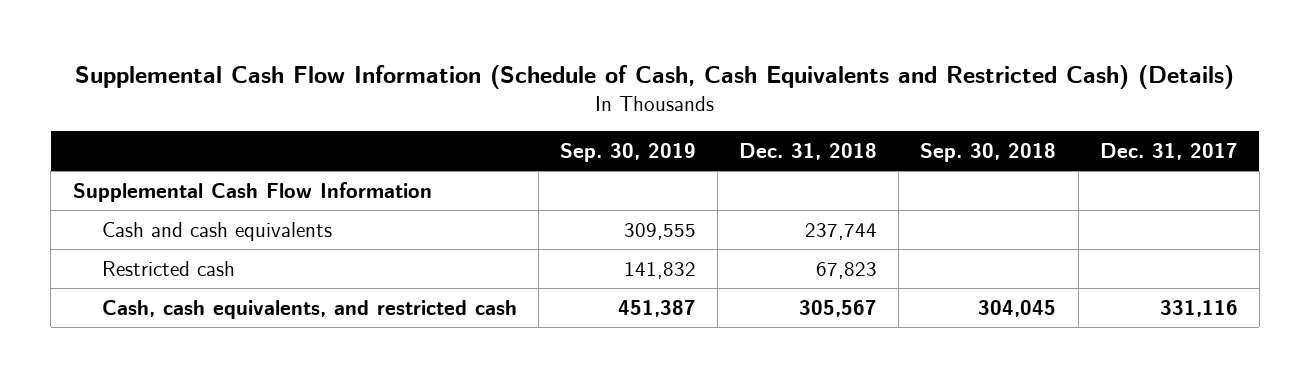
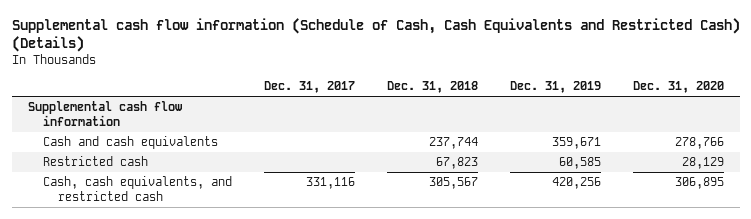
[75,64,1235,89] Supplemental Cash Flow Information (Schedule of Cash, Cash Equivalents and Restricted Cash) (Details) -> [11,17,740,53] Supplemental cash flow information (Schedule of Cash, Cash Equivalents and Restricted Cash) (Details)
[559,142,696,162] Sep. 30, 2019 -> none
[920,142,1057,162] Sep. 30, 2018 -> none
none -> [509,81,601,94] Dec. 31, 2019
none -> [632,81,724,94] Dec. 31, 2020
[72,181,432,202] Supplemental Cash Flow Information -> [27,101,182,126] Supplemental cash flow information

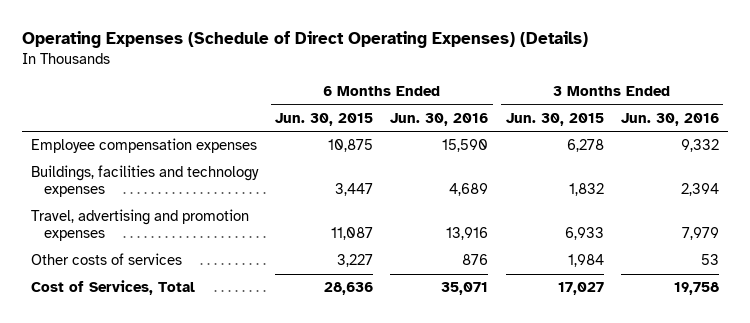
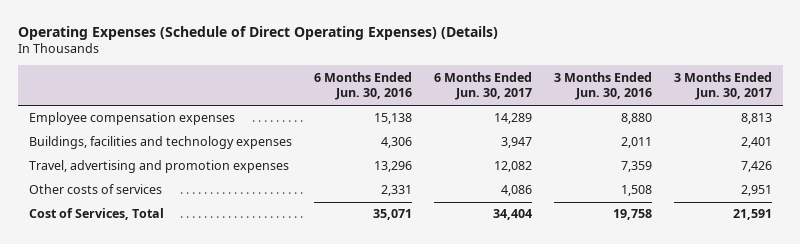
[274,113,373,127] Jun. 30, 2015 -> none
[505,113,604,127] Jun. 30, 2015 -> none
none -> [433,71,532,101] 6 Months Ended Jun. 30, 2017
none -> [673,71,772,101] 3 Months Ended Jun. 30, 2017
[442,139,489,153] 15,590 -> [373,113,412,125] 15,138
[681,139,720,153] 9,332 -> [620,113,652,125] 8,880
[449,183,489,197] 4,689 -> [380,137,412,149] 4,306
[681,183,720,197] 2,394 -> [620,137,652,149] 2,011
[446,227,489,241] 13,916 -> [373,161,412,173] 13,296
[682,227,720,241] 7,979 -> [620,161,652,173] 7,359
[462,254,489,266] 876 -> [380,185,412,197] 2,331
[701,254,720,266] 53 -> [620,185,652,197] 1,508

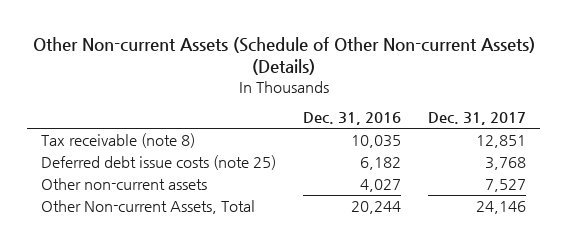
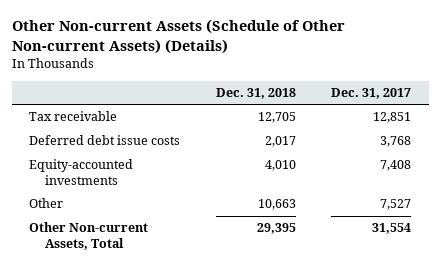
[303,112,402,126] Dec. 31, 2016 -> none
none -> [215,88,296,100] Dec. 31, 2018
[40,133,195,149] Tax receivable (note 8) -> [29,111,118,122] Tax receivable
[40,155,276,171] Deferred debt issue costs (note 25) -> [29,135,181,146] Deferred debt issue costs
none -> [29,159,134,186] Equity-accounted investments
[40,178,207,191] Other non-current assets -> [29,198,64,209] Other
[476,201,527,215] 24,146 -> [372,223,412,235] 31,554

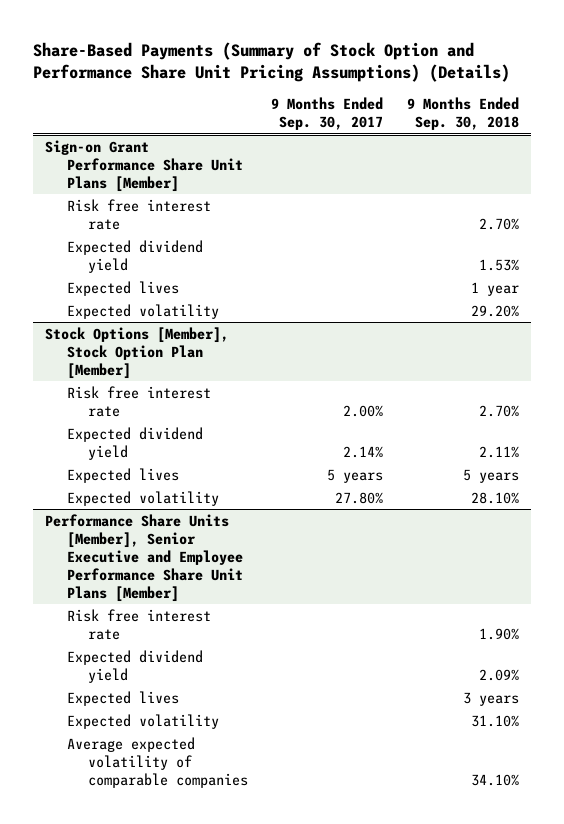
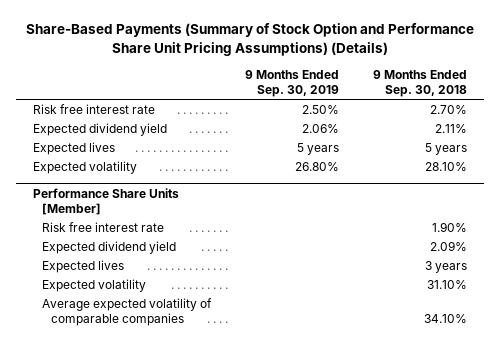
[271,97,384,131] 9 Months Ended Sep. 30, 2017 -> none
none -> [244,69,339,97] 9 Months Ended Sep. 30, 2019
[45,139,243,192] Sign-on Grant Performance Share Unit Plans [Member] -> none
[66,239,203,273] Expected dividend yield -> none
[66,280,179,296] Expected lives -> none
[66,303,219,319] Expected volatility -> none
[45,326,230,379] Stock Options [Member], Stock Option Plan [Member] -> none
[66,385,211,417] Risk free interest rate -> none
[45,513,243,602] Performance Share Units [Member], Senior Executive and Employee Performance Share Unit Plans [Member] -> none
none -> [32,187,179,215] Performance Share Units [Member]

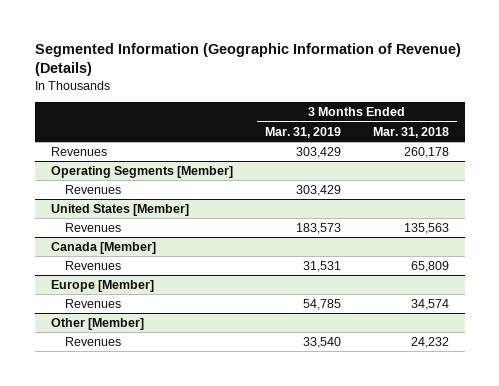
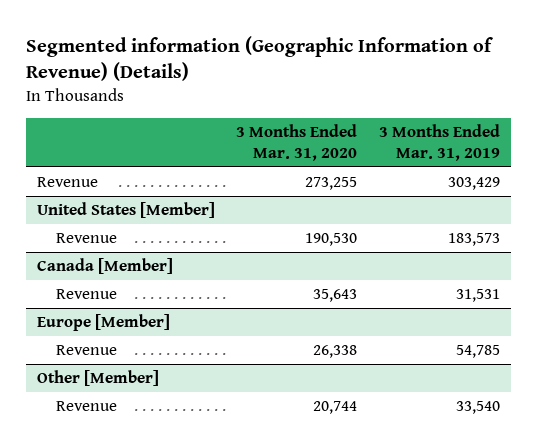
[34,42,461,77] Segmented Information (Geographic Information of Revenue) (Details) -> [25,36,493,82] Segmented information (Geographic Information of Revenue) (Details)
[372,126,449,138] Mar. 31, 2018 -> none
none -> [236,124,358,161] 3 Months Ended Mar. 31, 2020
[50,165,233,178] Operating Segments [Member] -> none
[65,184,122,194] Revenues -> none
[50,146,107,156] Revenues -> [36,177,98,188] Revenue
[65,222,122,232] Revenues -> [55,233,117,244] Revenue
[65,260,122,270] Revenues -> [55,289,117,300] Revenue
[65,298,122,308] Revenues -> [55,345,117,356] Revenue
[65,336,122,346] Revenues -> [55,401,117,412] Revenue

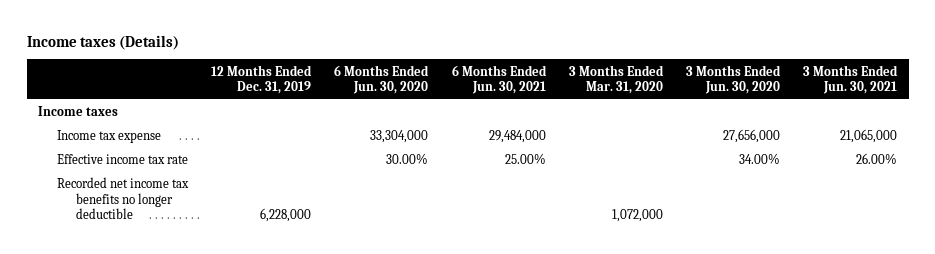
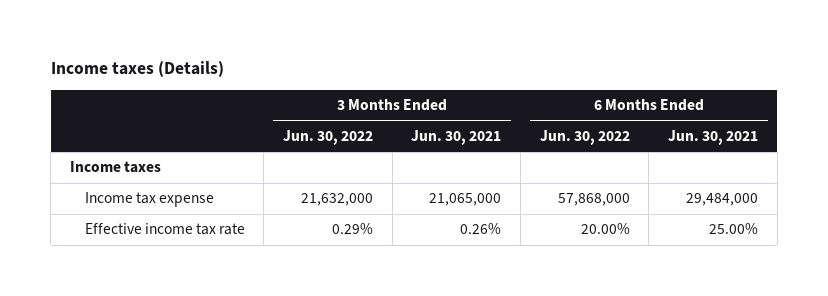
[211,64,313,95] 12 Months Ended Dec. 31, 2019 -> none
[334,64,430,95] 6 Months Ended Jun. 30, 2020 -> none
[568,64,664,95] 3 Months Ended Mar. 31, 2020 -> none
[686,64,782,95] 3 Months Ended Jun. 30, 2020 -> none
none -> [282,129,373,145] Jun. 30, 2022
none -> [539,129,630,145] Jun. 30, 2022
[57,177,190,220] Recorded net income tax benefits no longer deductible -> none
[856,153,898,165] 26.00% -> [460,223,502,235] 0.26%

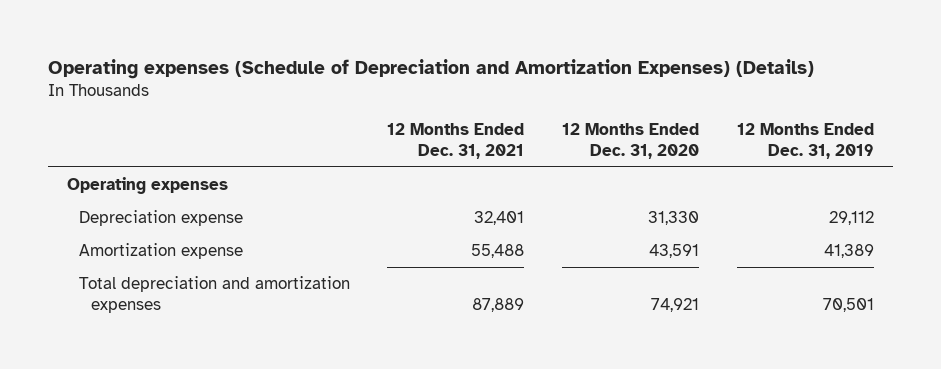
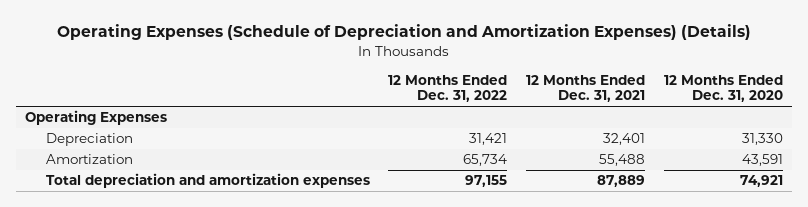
[48,58,815,79] Operating expenses (Schedule of Depreciation and Amortization Expenses) (Details) -> [56,24,751,41] Operating Expenses (Schedule of Depreciation and Amortization Expenses) (Details)
[736,123,874,160] 12 Months Ended Dec. 31, 2019 -> none
none -> [388,74,508,103] 12 Months Ended Dec. 31, 2022
[66,177,228,195] Operating expenses -> [25,110,168,126] Operating Expenses
[78,210,243,227] Depreciation expense -> [45,133,133,147] Depreciation
[78,243,243,260] Amortization expense -> [45,154,133,165] Amortization

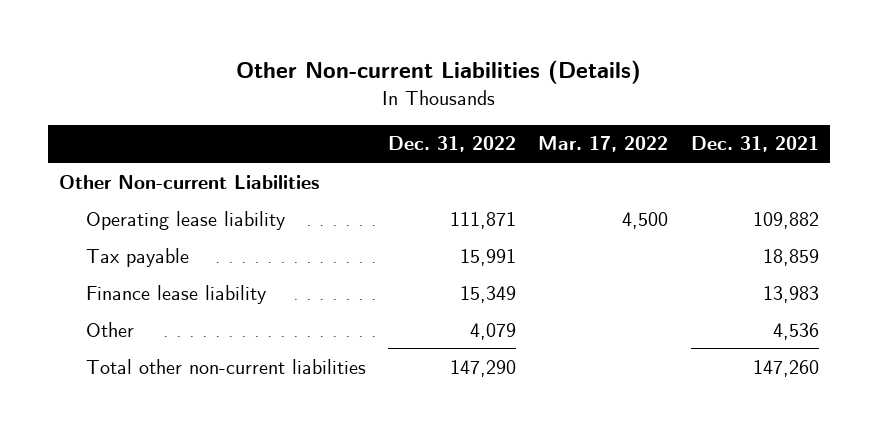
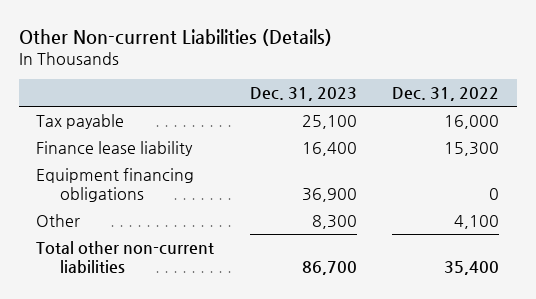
[538,136,669,153] Mar. 17, 2022 -> none
[690,136,819,153] Dec. 31, 2021 -> none
none -> [249,87,357,102] Dec. 31, 2023
[58,174,319,189] Other Non-current Liabilities -> none
[85,210,285,230] Operating lease liability -> none
[459,248,516,266] 15,991 -> [444,114,500,129] 16,000
[459,285,516,303] 15,349 -> [444,141,500,156] 15,300
none -> [36,167,195,203] Equipment financing obligations
[469,322,516,340] 4,079 -> [454,214,500,229] 4,100
[449,359,516,377] 147,290 -> [444,261,500,276] 35,400

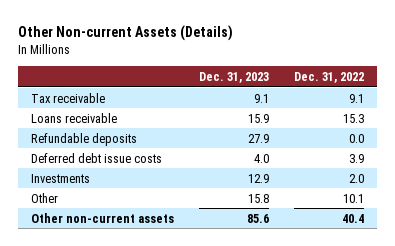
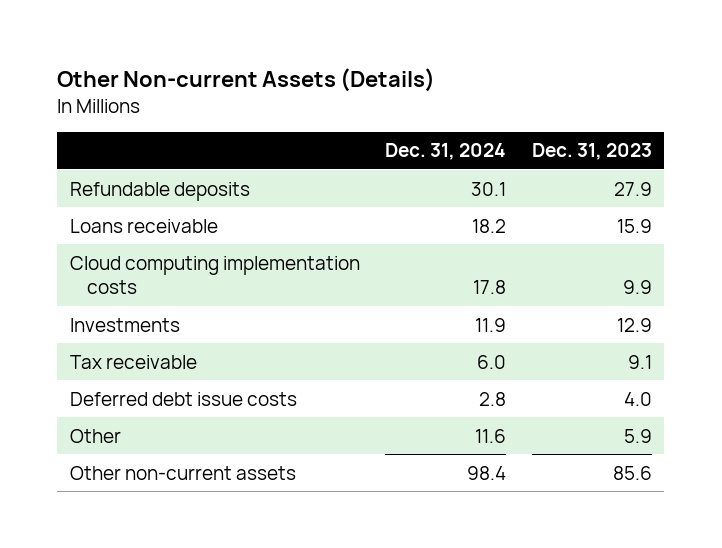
[294,71,365,83] Dec. 31, 2022 -> none
none -> [385,143,507,161] Dec. 31, 2024
[30,112,117,123] Loans receivable -> [70,218,219,233] Loans receivable
none -> [70,255,361,295] Cloud computing implementation costs
[30,92,105,103] Tax receivable -> [70,354,198,369] Tax receivable
[30,152,162,163] Deferred debt issue costs -> [70,391,298,406] Deferred debt issue costs
[247,193,269,203] 15.8 -> [623,428,652,443] 5.9

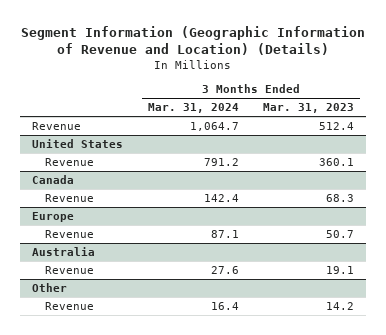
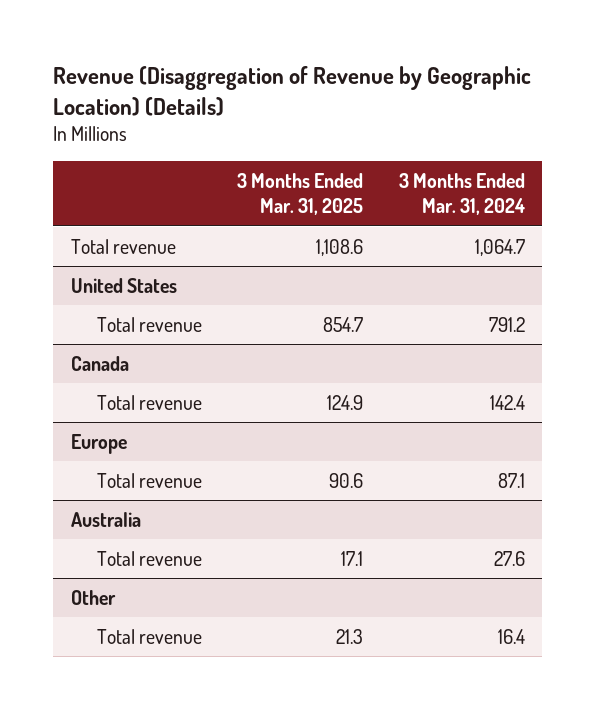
[21,26,366,56] Segment Information (Geographic Information of Revenue and Location) (Details) -> [53,66,532,116] Revenue (Disaggregation of Revenue by Geographic Location) (Details)
[262,103,354,114] Mar. 31, 2023 -> none
none -> [237,172,364,216] 3 Months Ended Mar. 31, 2025
[32,122,82,131] Revenue -> [71,238,177,254] Total revenue
[45,158,95,167] Revenue -> [97,316,203,332] Total revenue
[45,194,95,203] Revenue -> [97,394,203,410] Total revenue
[45,230,95,239] Revenue -> [97,472,203,488] Total revenue
[45,266,95,275] Revenue -> [97,550,203,566] Total revenue
[45,302,95,311] Revenue -> [97,628,203,644] Total revenue

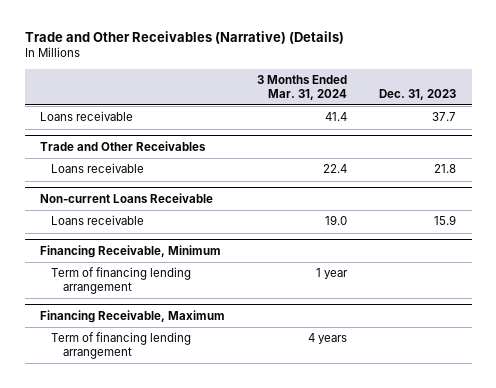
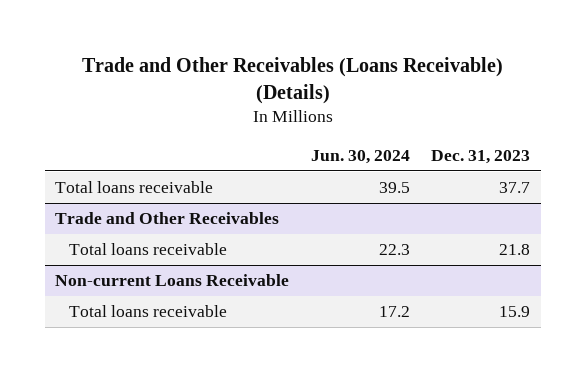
[24,31,344,45] Trade and Other Receivables (Narrative) (Details) -> [81,56,503,104] Trade and Other Receivables (Loans Receivable) (Details)
[257,75,348,100] 3 Months Ended Mar. 31, 2024 -> none
none -> [310,149,410,164] Jun. 30, 2024
[40,111,134,122] Loans receivable -> [55,181,214,194] Total loans receivable
[51,163,145,174] Loans receivable -> [69,243,228,256] Total loans receivable
[40,245,222,259] Financing Receivable, Minimum -> none
[51,267,192,295] Term of financing lending arrangement -> none
[40,310,226,324] Financing Receivable, Maximum -> none
[51,332,192,360] Term of financing lending arrangement -> none
[51,215,145,226] Loans receivable -> [69,305,228,318] Total loans receivable

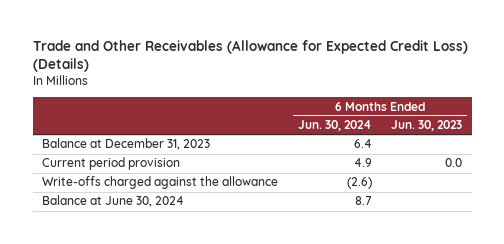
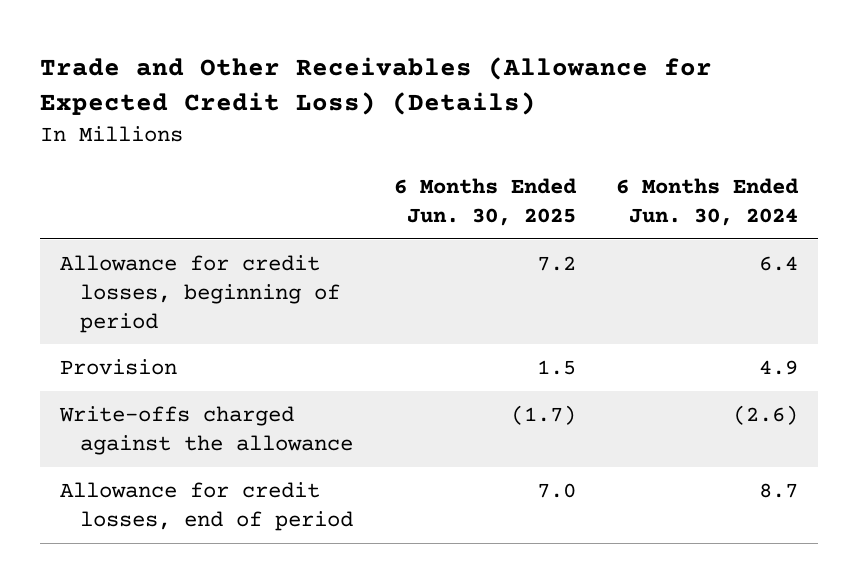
[391,120,463,132] Jun. 30, 2023 -> none
none -> [393,178,577,226] 6 Months Ended Jun. 30, 2025
[42,138,211,151] Balance at December 31, 2023 -> [60,254,341,333] Allowance for credit losses, beginning of period
[42,157,181,171] Current period provision -> [60,358,178,375] Provision
[42,195,185,208] Balance at June 30, 2024 -> [60,481,354,531] Allowance for credit losses, end of period

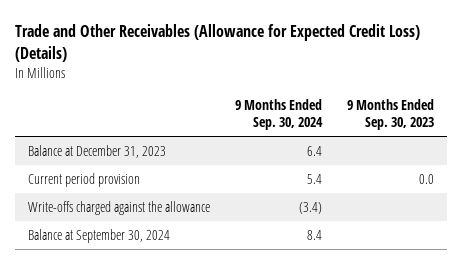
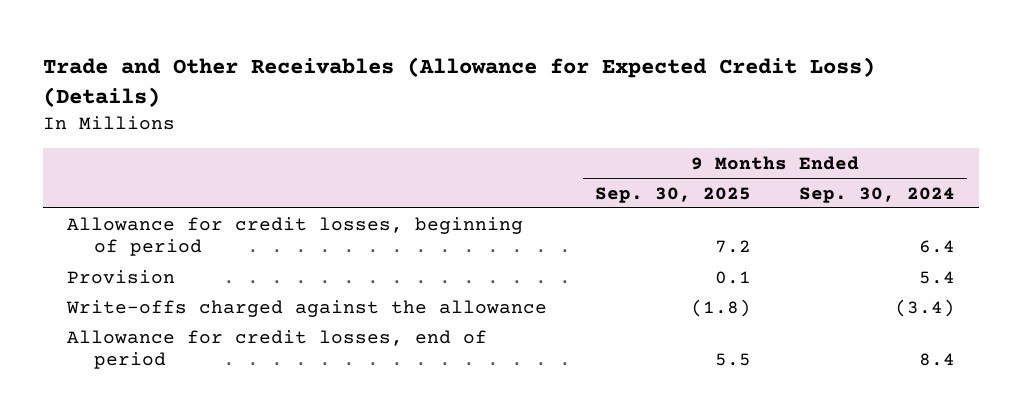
[347,99,435,131] 9 Months Ended Sep. 30, 2023 -> none
none -> [594,186,751,203] Sep. 30, 2025
[27,144,166,158] Balance at December 31, 2023 -> [66,216,523,257] Allowance for credit losses, beginning of period
[27,172,140,187] Current period provision -> [66,269,175,284] Provision
[27,228,170,243] Balance at September 30, 2024 -> [66,329,487,370] Allowance for credit losses, end of period

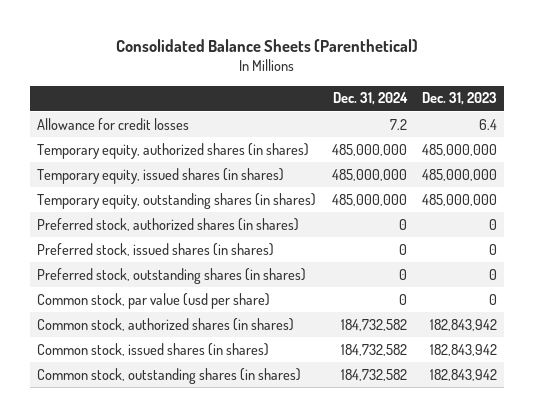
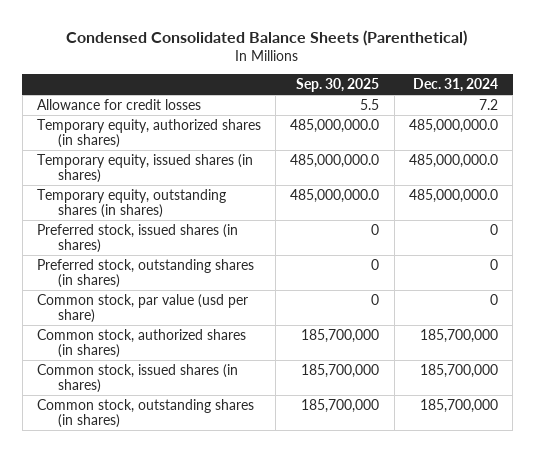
[116,39,419,53] Consolidated Balance Sheets (Parenthetical) -> [66,29,468,46] Condensed Consolidated Balance Sheets (Parenthetical)
[421,92,497,106] Dec. 31, 2023 -> none
none -> [296,78,380,93] Sep. 30, 2025
[37,217,300,231] Preferred stock, authorized shares (in shares) -> none
[331,143,407,156] 485,000,000 -> [408,118,498,133] 485,000,000.0
[331,168,407,181] 485,000,000 -> [408,153,498,168] 485,000,000.0
[331,193,407,206] 485,000,000 -> [408,188,498,203] 485,000,000.0
[340,318,407,331] 184,732,582 -> [419,328,498,343] 185,700,000
[340,343,407,356] 184,732,582 -> [419,363,498,378] 185,700,000
[340,368,407,381] 184,732,582 -> [419,398,498,413] 185,700,000

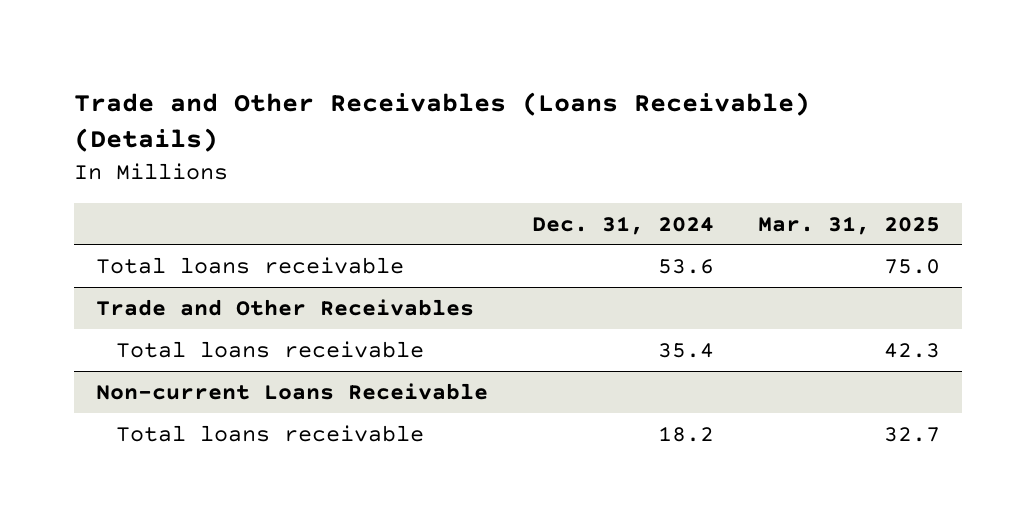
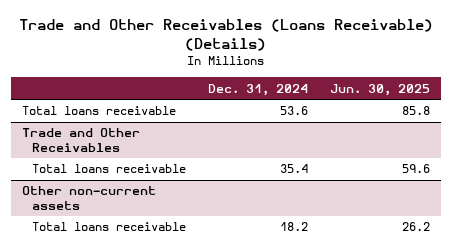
[757,215,940,235] Mar. 31, 2025 -> none
none -> [330,83,431,96] Jun. 30, 2025
[95,382,488,400] Non-current Loans Receivable -> [22,186,157,210] Other non-current assets

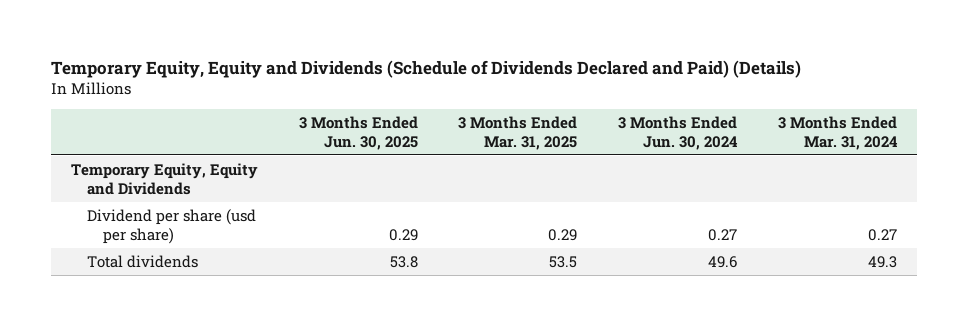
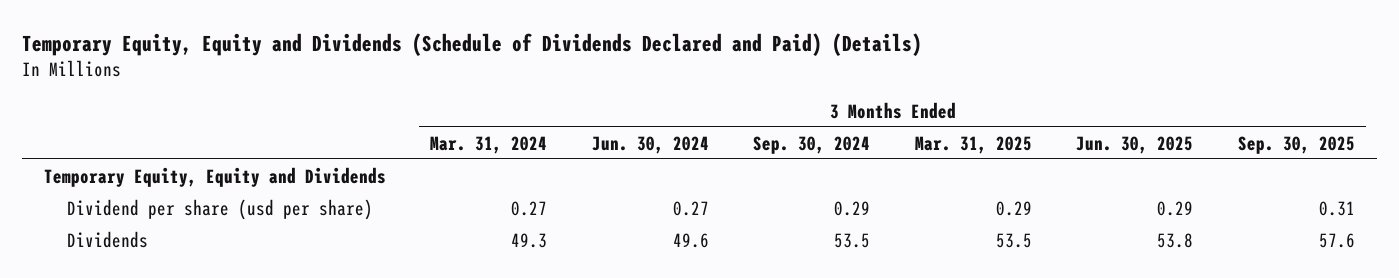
none -> [753,135,871,154] Sep. 30, 2024
none -> [1237,135,1355,154] Sep. 30, 2025
[86,254,198,268] Total dividends -> [66,230,148,248] Dividends

